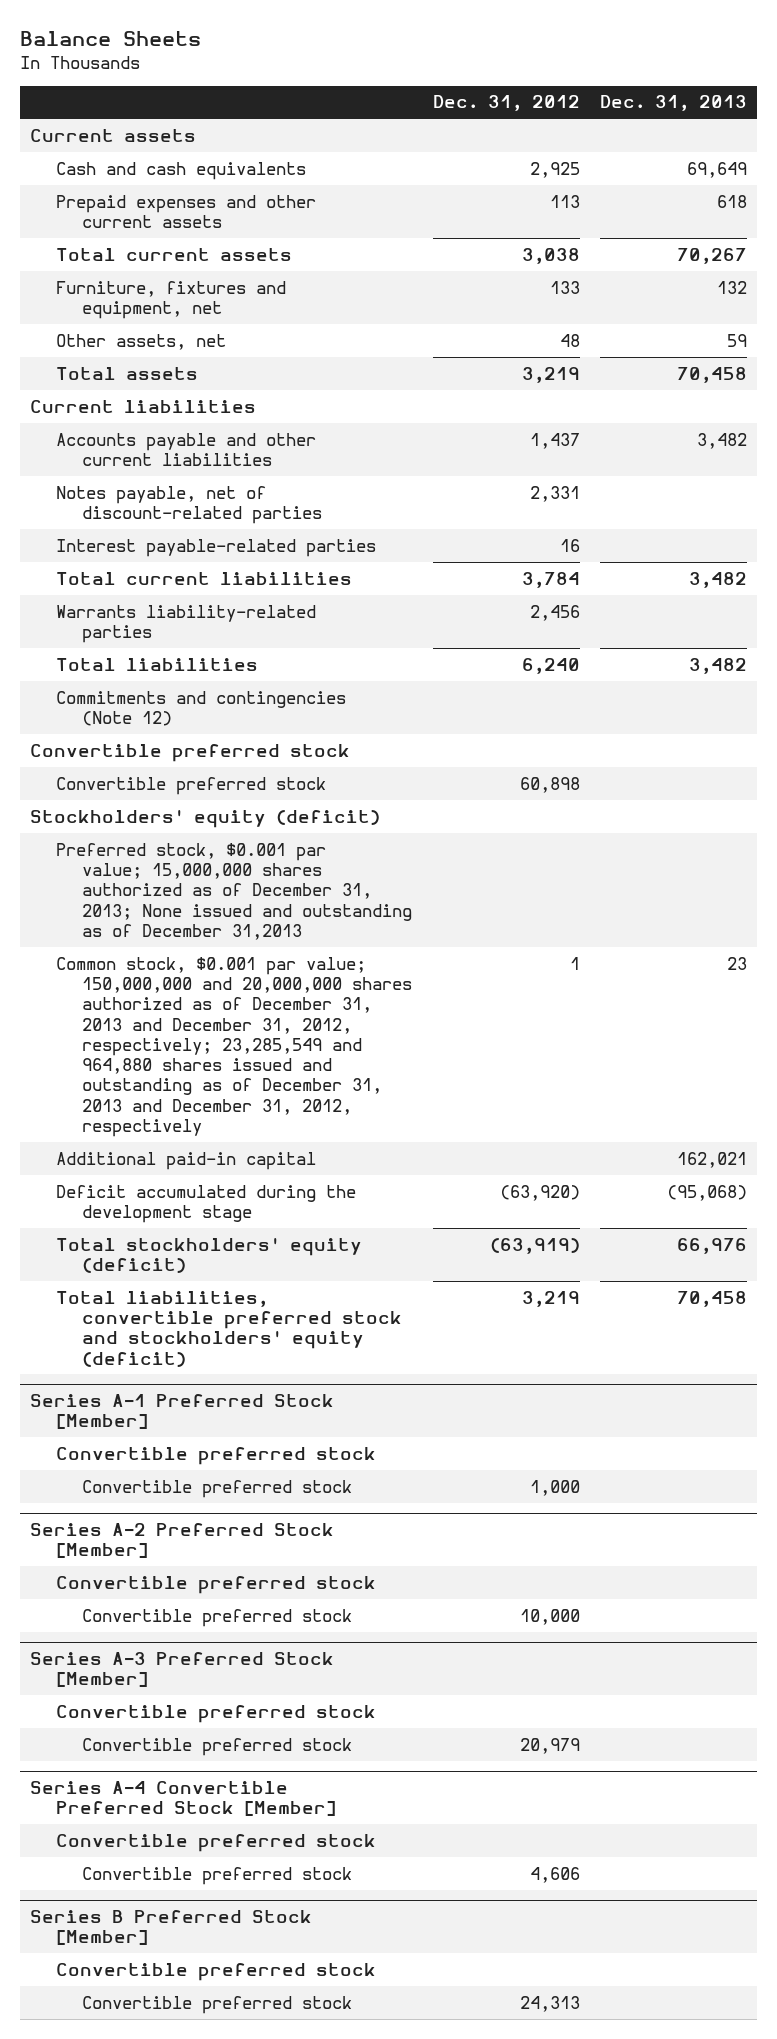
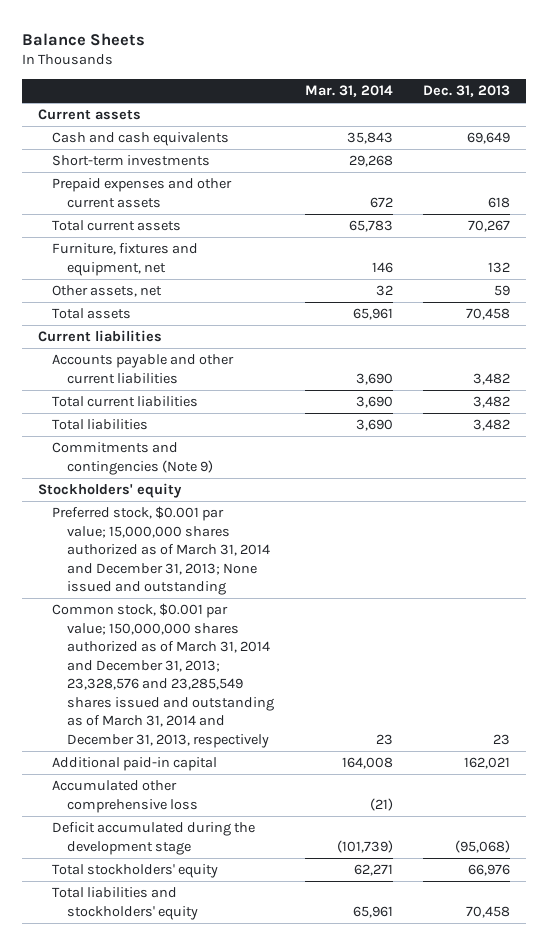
[432,95,580,112] Dec. 31, 2012 -> none
none -> [304,85,393,98] Mar. 31, 2014
none -> [52,155,211,167] Short-term investments
[56,485,323,525] Notes payable, net of discount-related parties -> none
[56,538,377,557] Interest payable-related parties -> none
[56,604,317,644] Warrants liability-related parties -> none
[30,743,351,762] Convertible preferred stock -> none
[56,776,327,795] Convertible preferred stock -> none
[56,690,347,727] Commitments and contingencies (Note 12) -> [52,442,213,475] Commitments and contingencies (Note 9)
[30,809,381,828] Stockholders' equity (deficit) -> [37,483,182,499] Stockholders' equity
[56,842,413,940] Preferred stock, $0.001 par value; 15,000,000 shares authorized as of December 31, 2013; None issued and outstanding as of December 31,2013 -> [52,506,270,596] Preferred stock, $0.001 par value; 15,000,000 shares authorized as of March 31, 2014 and December 31, 2013; None issued and outstanding
[56,956,413,1138] Common stock, $0.001 par value; 150,000,000 and 20,000,000 shares authorized as of December 31, 2013 and December 31, 2012, respectively; 23,285,549 and 964,880 shares issued and outstanding as of December 31, 2013 and December 31, 2012, respectively -> [52,603,274,749] Common stock, $0.001 par value; 150,000,000 shares authorized as of March 31, 2014 and December 31, 2013; 23,328,576 and 23,285,549 shares issued and outstanding as of March 31, 2014 and December 31, 2013, respectively
none -> [52,780,198,813] Accumulated other comprehensive loss
[30,1393,335,1430] Series A-1 Preferred Stock [Member] -> none
[56,1446,377,1465] Convertible preferred stock -> none
[82,1479,353,1498] Convertible preferred stock -> none
[30,1522,335,1559] Series A-2 Preferred Stock [Member] -> none
[56,1575,377,1594] Convertible preferred stock -> none
[82,1608,353,1627] Convertible preferred stock -> none
[30,1651,335,1688] Series A-3 Preferred Stock [Member] -> none
[56,1704,377,1723] Convertible preferred stock -> none
[82,1737,353,1756] Convertible preferred stock -> none
[30,1780,337,1817] Series A-4 Convertible Preferred Stock [Member] -> none
[56,1833,377,1852] Convertible preferred stock -> none
[82,1866,353,1885] Convertible preferred stock -> none
[30,1909,313,1946] Series B Preferred Stock [Member] -> none
[56,1962,377,1981] Convertible preferred stock -> none
[82,1995,353,2014] Convertible preferred stock -> none
[56,1237,363,1274] Total stockholders' equity (deficit) -> [52,864,219,879] Total stockholders' equity
[56,1290,403,1367] Total liabilities, convertible preferred stock and stockholders' equity (deficit) -> [52,887,198,920] Total liabilities and stockholders' equity

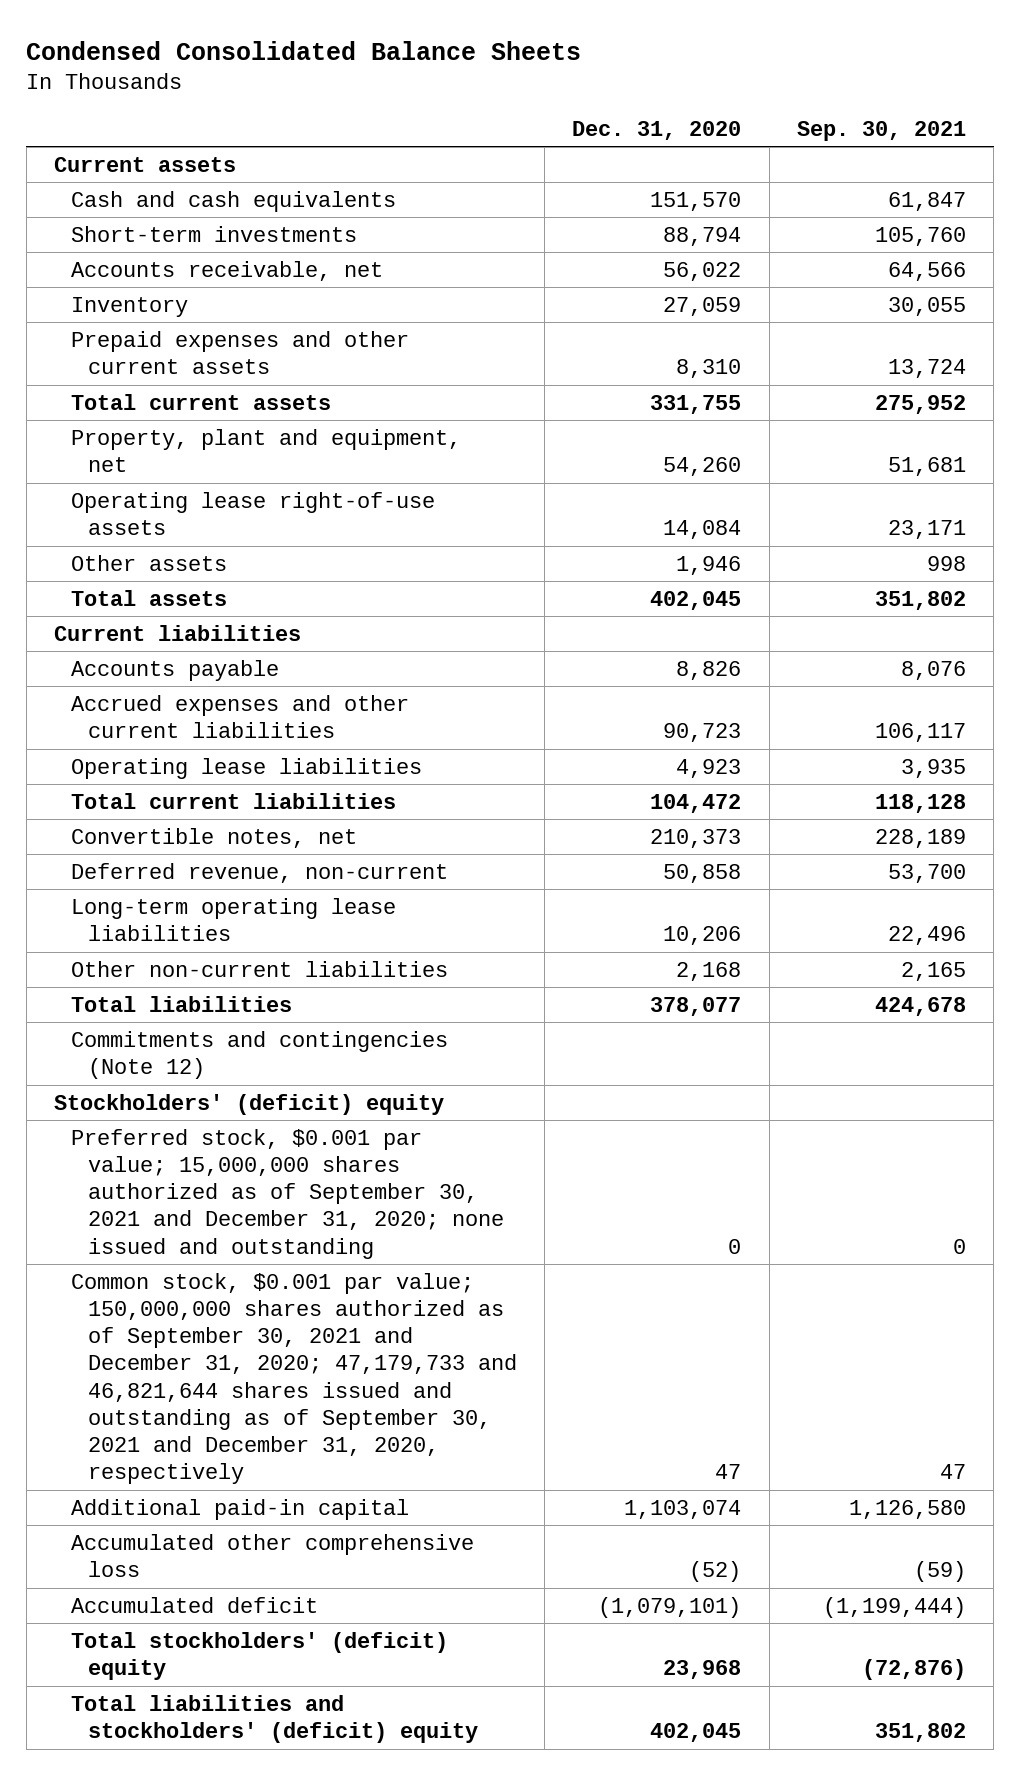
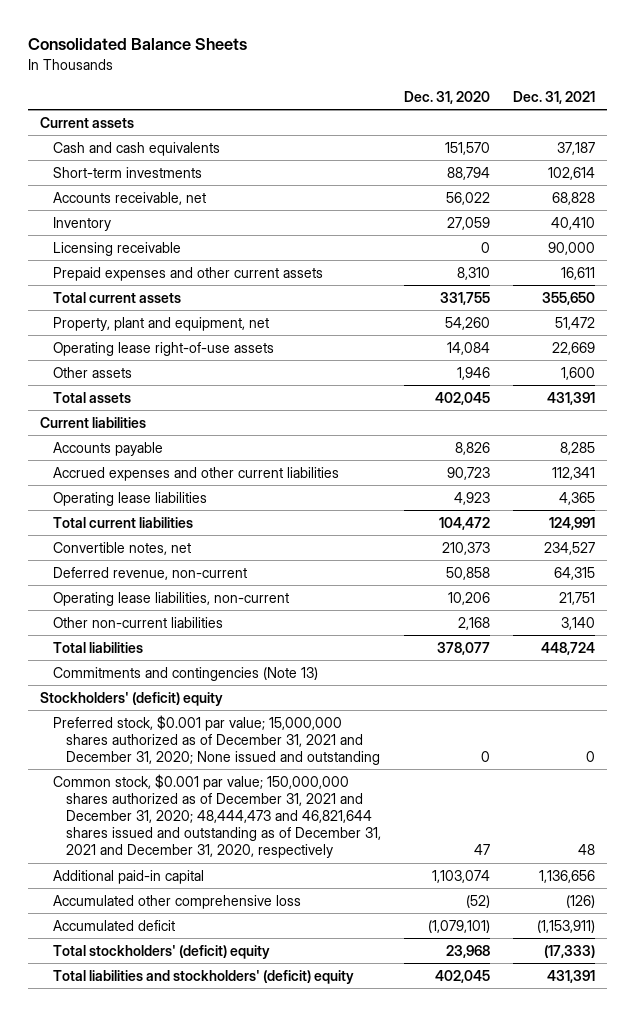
[26,40,582,60] Condensed Consolidated Balance Sheets -> [28,38,248,51] Consolidated Balance Sheets
[796,120,966,141] Sep. 30, 2021 -> none
none -> [513,90,596,104] Dec. 31, 2021
none -> [52,241,181,256] Licensing receivable
[70,897,396,942] Long-term operating lease liabilities -> [52,591,289,606] Operating lease liabilities, non-current
[70,1030,448,1080] Commitments and contingencies (Note 12) -> [52,666,318,681] Commitments and contingencies (Note 13)
[70,1128,504,1259] Preferred stock, $0.001 par value; 15,000,000 shares authorized as of September 30, 2021 and December 31, 2020; none issued and outstanding -> [52,714,381,766] Preferred stock, $0.001 par value; 15,000,000 shares authorized as of December 31, 2021 and December 31, 2020; None issued and outstanding
[70,1272,517,1485] Common stock, $0.001 par value; 150,000,000 shares authorized as of September 30, 2021 and December 31, 2020; 47,179,733 and 46,821,644 shares issued and outstanding as of September 30, 2021 and December 31, 2020, respectively -> [52,773,382,859] Common stock, $0.001 par value; 150,000,000 shares authorized as of December 31, 2021 and December 31, 2020; 48,444,473 and 46,821,644 shares issued and outstanding as of December 31, 2021 and December 31, 2020, respectively

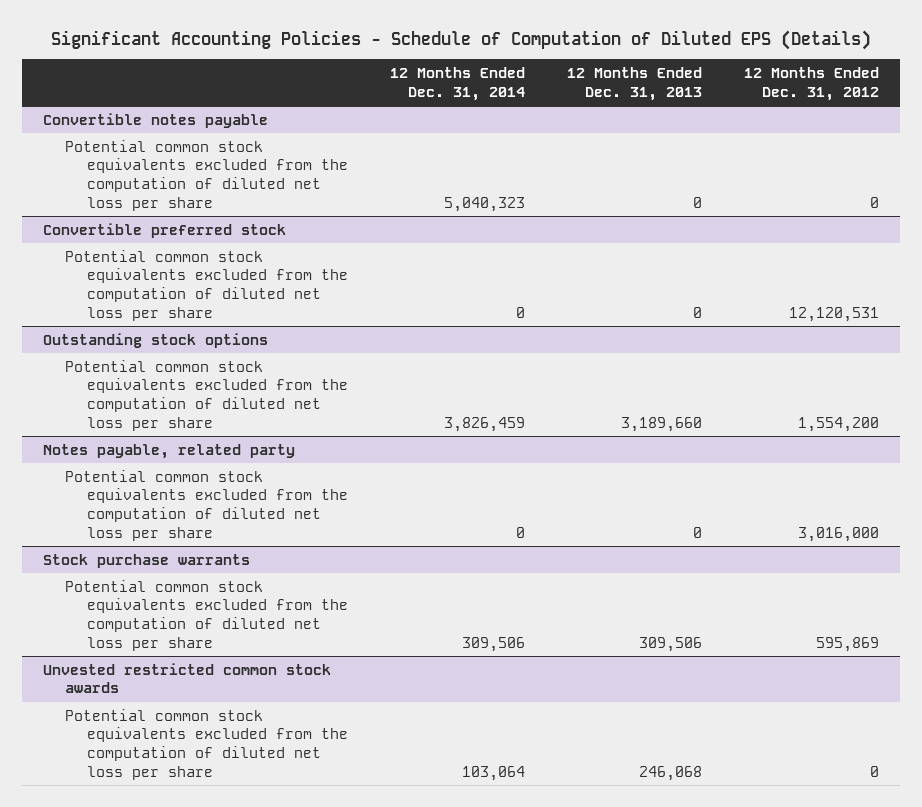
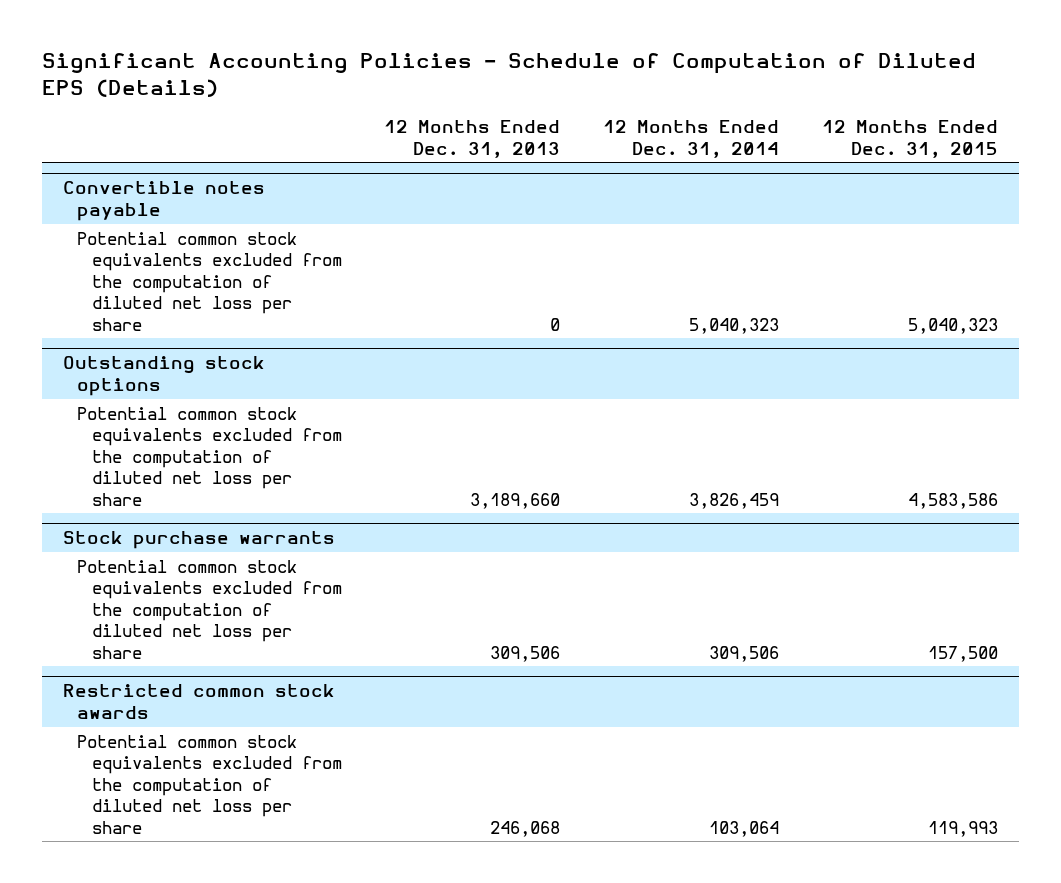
[743,67,879,101] 12 Months Ended Dec. 31, 2012 -> none
none -> [821,120,998,158] 12 Months Ended Dec. 31, 2015
[43,222,287,238] Convertible preferred stock -> none
[65,249,349,321] Potential common stock equivalents excluded from the computation of diluted net loss per share -> none
[43,443,296,459] Notes payable, related party -> none
[65,469,349,541] Potential common stock equivalents excluded from the computation of diluted net loss per share -> none
[43,662,332,694] Unvested restricted common stock awards -> [63,684,336,720] Restricted common stock awards

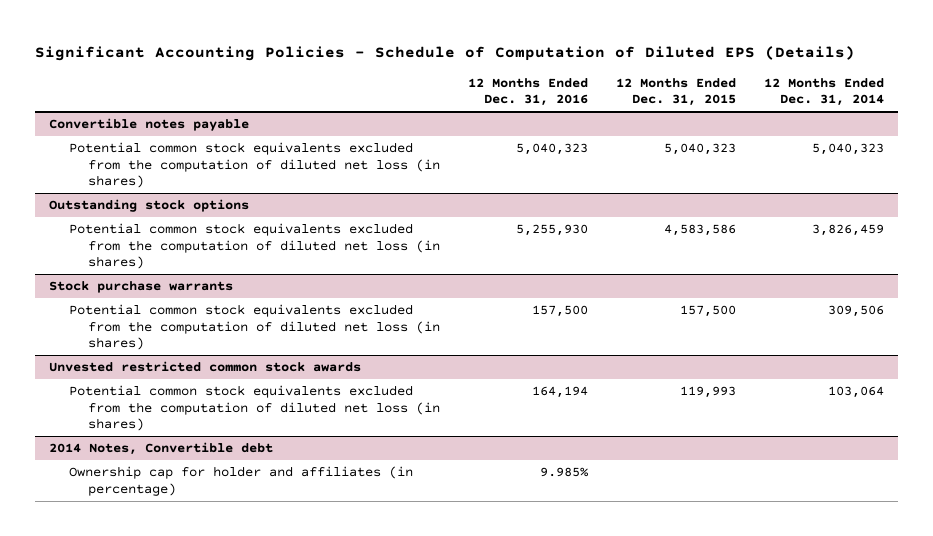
[384,120,561,158] 12 Months Ended Dec. 31, 2013 -> none
none -> [468,78,589,107] 12 Months Ended Dec. 31, 2016
[77,231,342,331] Potential common stock equivalents excluded from the computation of diluted net loss per share -> [68,142,441,189] Potential common stock equivalents excluded from the computation of diluted net loss (in shares)
[77,406,342,506] Potential common stock equivalents excluded from the computation of diluted net loss per share -> [68,223,441,270] Potential common stock equivalents excluded from the computation of diluted net loss (in shares)
[77,559,342,659] Potential common stock equivalents excluded from the computation of diluted net loss per share -> [68,304,441,351] Potential common stock equivalents excluded from the computation of diluted net loss (in shares)
[63,684,336,720] Restricted common stock awards -> [49,361,362,373] Unvested restricted common stock awards
[77,734,342,834] Potential common stock equivalents excluded from the computation of diluted net loss per share -> [68,385,441,432] Potential common stock equivalents excluded from the computation of diluted net loss (in shares)
none -> [49,442,274,456] 2014 Notes, Convertible debt
none -> [68,466,413,496] Ownership cap for holder and affiliates (in percentage)

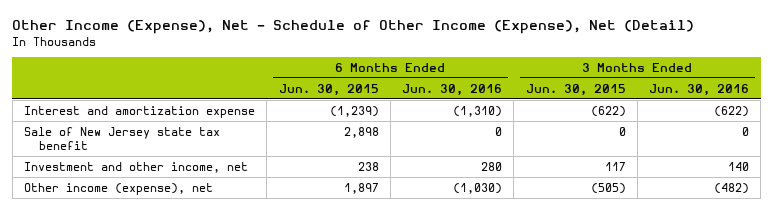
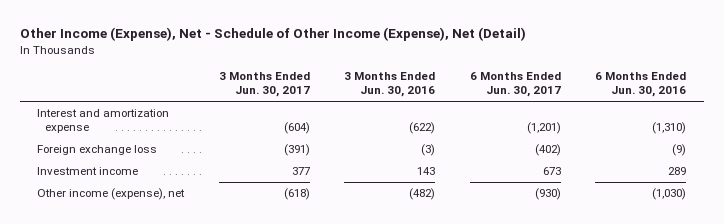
[278,83,379,96] Jun. 30, 2015 -> none
[525,83,626,96] Jun. 30, 2015 -> none
none -> [218,71,310,98] 3 Months Ended Jun. 30, 2017
none -> [469,71,561,98] 6 Months Ended Jun. 30, 2017
[23,126,220,151] Sale of New Jersey state tax benefit -> none
none -> [37,144,158,155] Foreign exchange loss
[23,161,248,173] Investment and other income, net -> [37,166,139,175] Investment income
[481,161,503,171] 280 -> [668,166,687,175] 289
[728,161,750,171] 140 -> [417,166,436,175] 143

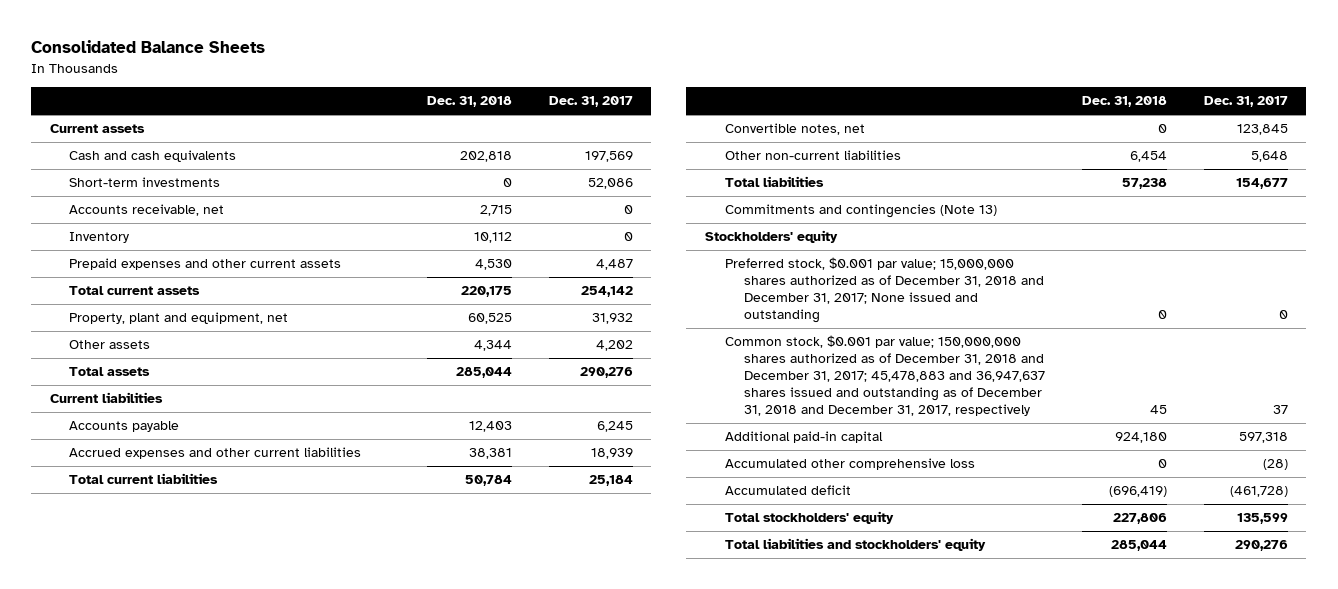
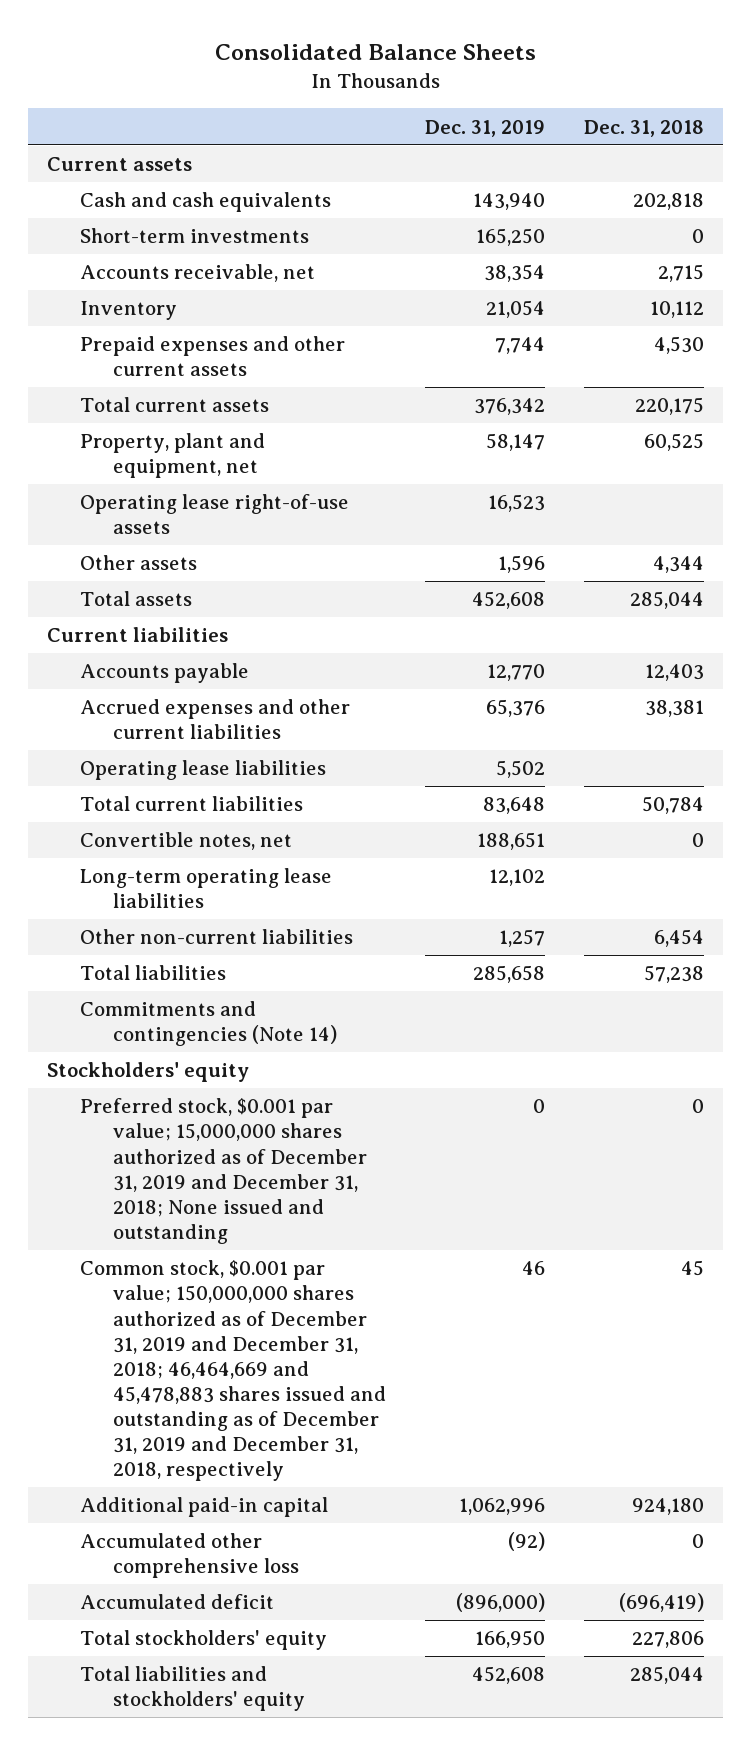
[548,96,633,108] Dec. 31, 2017 -> none
none -> [424,119,545,137] Dec. 31, 2019
none -> [80,494,350,535] Operating lease right-of-use assets
none -> [80,760,327,781] Operating lease liabilities
none -> [80,868,333,909] Long-term operating lease liabilities
[724,204,997,219] Commitments and contingencies (Note 13) -> [80,1001,337,1047] Commitments and contingencies (Note 14)
[724,257,1045,324] Preferred stock, $0.001 par value; 15,000,000 shares authorized as of December 31, 2018 and December 31, 2017; None issued and outstanding -> [80,1098,367,1244] Preferred stock, $0.001 par value; 15,000,000 shares authorized as of December 31, 2019 and December 31, 2018; None issued and outstanding
[724,335,1046,417] Common stock, $0.001 par value; 150,000,000 shares authorized as of December 31, 2018 and December 31, 2017; 45,478,883 and 36,947,637 shares issued and outstanding as of December 31, 2018 and December 31, 2017, respectively -> [80,1260,386,1482] Common stock, $0.001 par value; 150,000,000 shares authorized as of December 31, 2019 and December 31, 2018; 46,464,669 and 45,478,883 shares issued and outstanding as of December 31, 2019 and December 31, 2018, respectively

